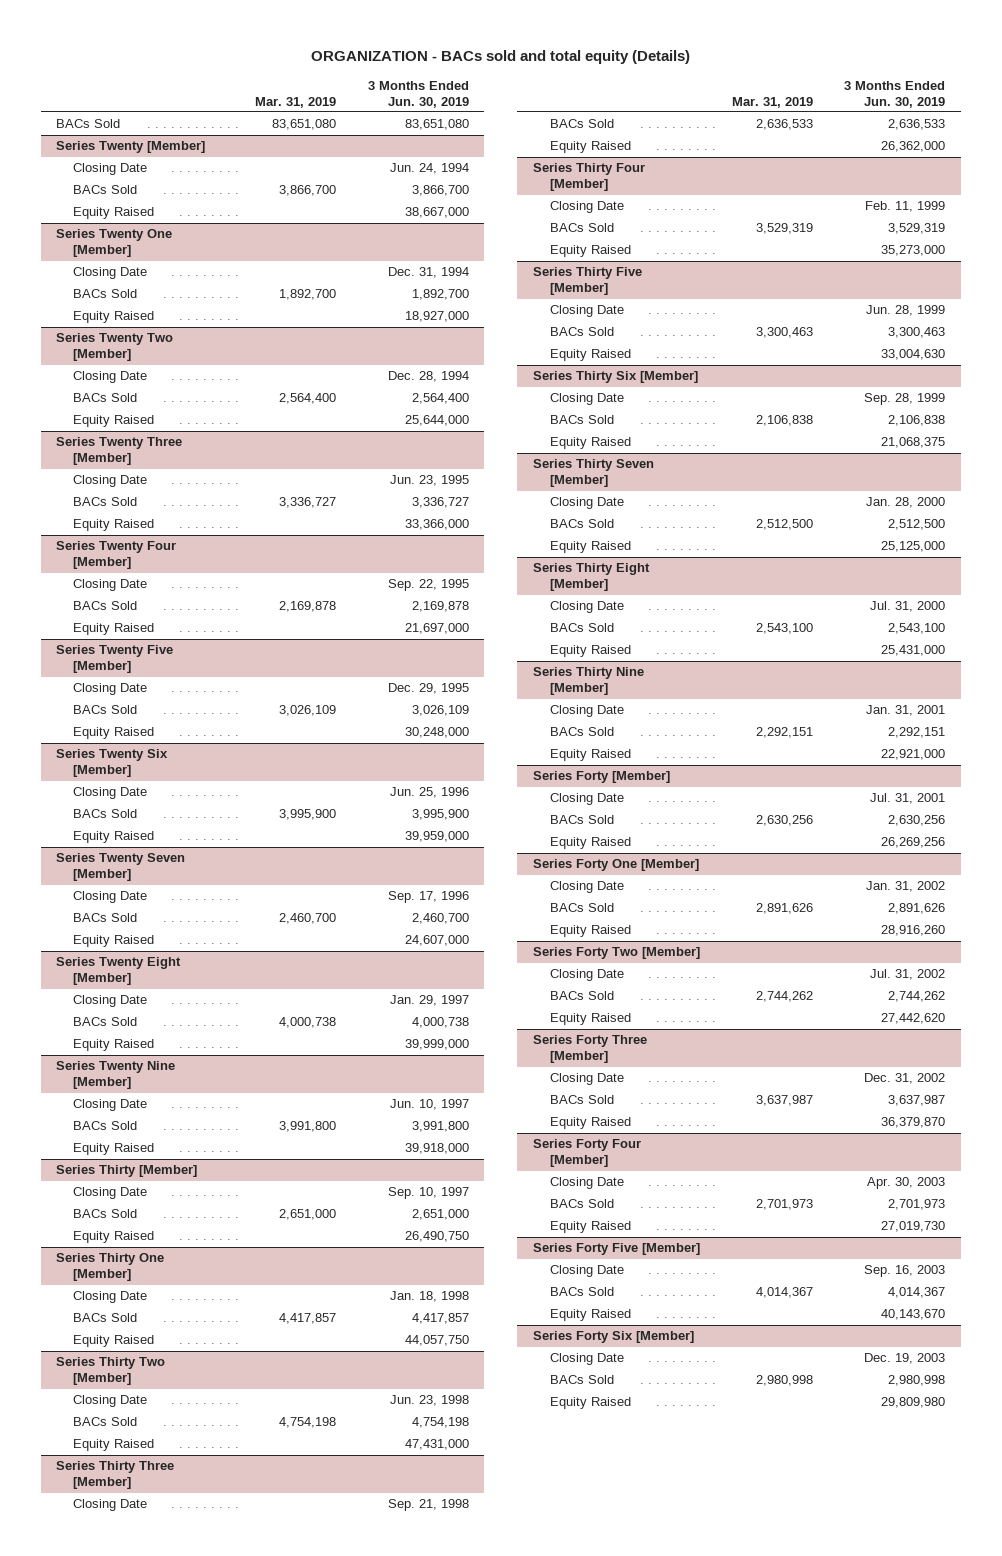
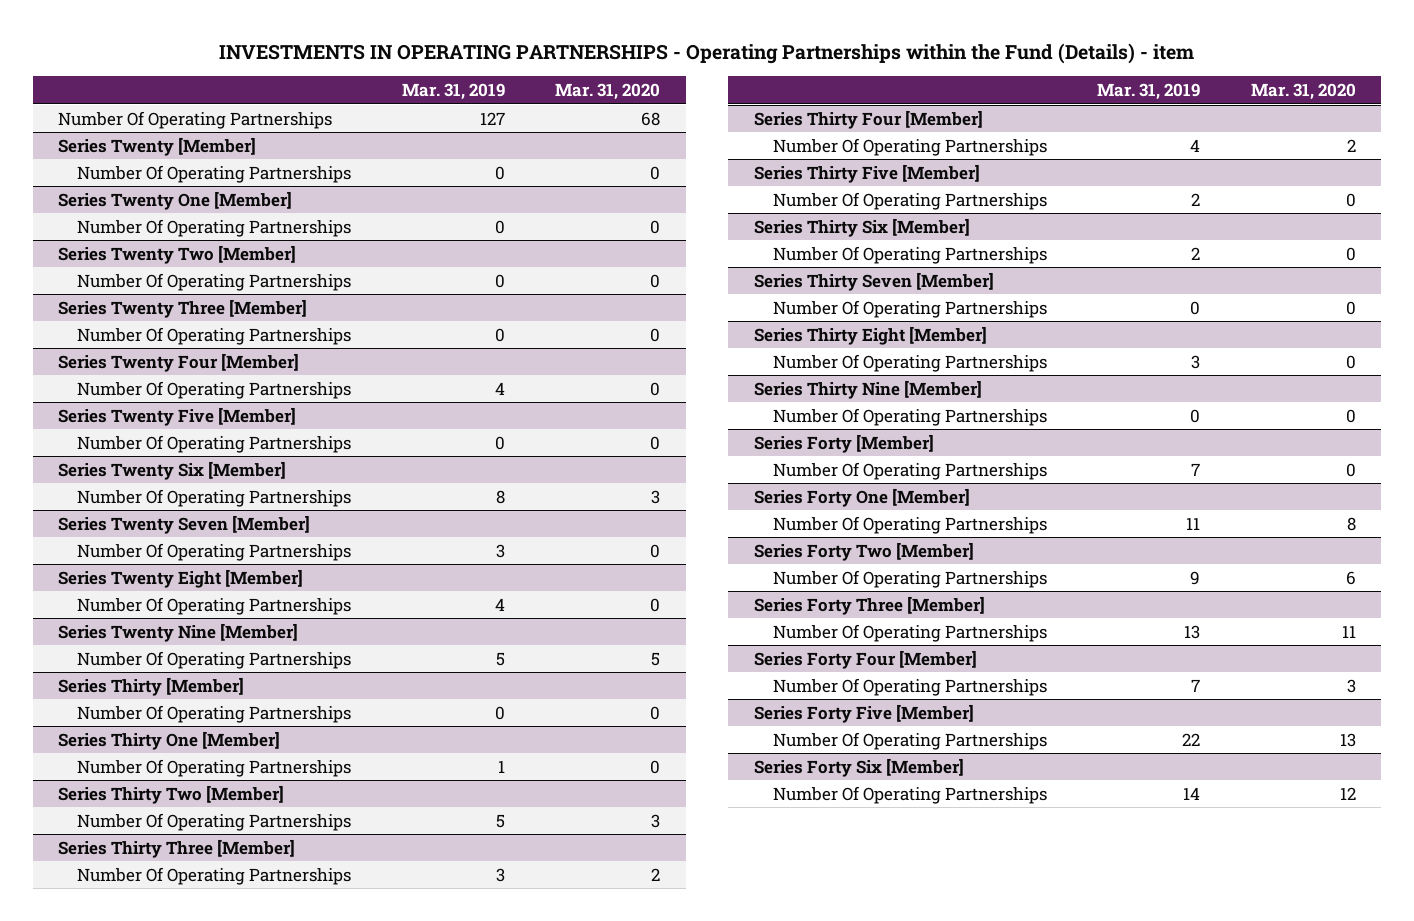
[310,50,690,65] ORGANIZATION - BACs sold and total equity (Details) -> [218,43,1194,65] INVESTMENTS IN OPERATING PARTNERSHIPS - Operating Partnerships within the Fund (Details) - item
[367,80,469,108] 3 Months Ended Jun. 30, 2019 -> none
none -> [555,83,661,101] Mar. 31, 2020
[56,119,121,129] BACs Sold -> none
none -> [57,110,332,129] Number Of Operating Partnerships
[73,163,148,176] Closing Date -> none
[73,185,138,195] BACs Sold -> none
[73,207,155,220] Equity Raised -> none
none -> [76,164,351,183] Number Of Operating Partnerships
[73,267,148,280] Closing Date -> none
[73,289,138,299] BACs Sold -> none
[73,311,155,324] Equity Raised -> none
none -> [76,218,351,237] Number Of Operating Partnerships
[73,371,148,384] Closing Date -> none
[73,393,138,403] BACs Sold -> none
[73,415,155,428] Equity Raised -> none
none -> [76,272,351,291] Number Of Operating Partnerships
[73,475,148,488] Closing Date -> none
[73,497,138,507] BACs Sold -> none
[73,519,155,532] Equity Raised -> none
none -> [76,326,351,345] Number Of Operating Partnerships
[73,579,148,592] Closing Date -> none
[73,601,138,611] BACs Sold -> none
[73,623,155,636] Equity Raised -> none
none -> [76,380,351,399] Number Of Operating Partnerships
[73,683,148,696] Closing Date -> none
[73,705,138,715] BACs Sold -> none
[73,727,155,740] Equity Raised -> none
none -> [76,434,351,453] Number Of Operating Partnerships
[73,787,148,800] Closing Date -> none
[73,809,138,819] BACs Sold -> none
[73,831,155,844] Equity Raised -> none
none -> [76,488,351,507] Number Of Operating Partnerships
[73,891,148,904] Closing Date -> none
[73,913,138,923] BACs Sold -> none
[73,935,155,948] Equity Raised -> none
none -> [76,542,351,561] Number Of Operating Partnerships
[73,995,148,1008] Closing Date -> none
[73,1017,138,1027] BACs Sold -> none
[73,1039,155,1052] Equity Raised -> none
none -> [76,596,351,615] Number Of Operating Partnerships
[73,1099,148,1112] Closing Date -> none
[73,1121,138,1131] BACs Sold -> none
[73,1143,155,1156] Equity Raised -> none
none -> [76,650,351,669] Number Of Operating Partnerships
[73,1187,148,1200] Closing Date -> none
[73,1209,138,1219] BACs Sold -> none
[73,1231,155,1244] Equity Raised -> none
none -> [76,704,351,723] Number Of Operating Partnerships
[73,1291,148,1304] Closing Date -> none
[73,1313,138,1323] BACs Sold -> none
[73,1335,155,1348] Equity Raised -> none
none -> [76,758,351,777] Number Of Operating Partnerships
[73,1395,148,1408] Closing Date -> none
[73,1417,138,1427] BACs Sold -> none
[73,1439,155,1452] Equity Raised -> none
none -> [76,812,351,831] Number Of Operating Partnerships
[73,1499,148,1512] Closing Date -> none
[549,119,614,129] BACs Sold -> none
[549,141,631,154] Equity Raised -> none
none -> [76,866,351,885] Number Of Operating Partnerships
[549,201,624,214] Closing Date -> none
[549,223,614,233] BACs Sold -> none
[549,245,631,258] Equity Raised -> none
none -> [772,137,1047,156] Number Of Operating Partnerships
[549,305,624,318] Closing Date -> none
[549,327,614,337] BACs Sold -> none
[549,349,631,362] Equity Raised -> none
none -> [772,191,1047,210] Number Of Operating Partnerships
[549,393,624,406] Closing Date -> none
[549,415,614,425] BACs Sold -> none
[549,437,631,450] Equity Raised -> none
none -> [772,245,1047,264] Number Of Operating Partnerships
[549,497,624,510] Closing Date -> none
[549,519,614,529] BACs Sold -> none
[549,541,631,554] Equity Raised -> none
none -> [772,299,1047,318] Number Of Operating Partnerships
[549,601,624,614] Closing Date -> none
[549,623,614,633] BACs Sold -> none
[549,645,631,658] Equity Raised -> none
none -> [772,353,1047,372] Number Of Operating Partnerships
[549,705,624,718] Closing Date -> none
[549,727,614,737] BACs Sold -> none
[549,749,631,762] Equity Raised -> none
none -> [772,407,1047,426] Number Of Operating Partnerships
[549,793,624,806] Closing Date -> none
[549,815,614,825] BACs Sold -> none
[549,837,631,850] Equity Raised -> none
none -> [772,461,1047,480] Number Of Operating Partnerships
[549,881,624,894] Closing Date -> none
[549,903,614,913] BACs Sold -> none
[549,925,631,938] Equity Raised -> none
none -> [772,515,1047,534] Number Of Operating Partnerships
[549,969,624,982] Closing Date -> none
[549,991,614,1001] BACs Sold -> none
[549,1013,631,1026] Equity Raised -> none
none -> [772,569,1047,588] Number Of Operating Partnerships
[549,1073,624,1086] Closing Date -> none
[549,1095,614,1105] BACs Sold -> none
[549,1117,631,1130] Equity Raised -> none
none -> [772,623,1047,642] Number Of Operating Partnerships
[549,1177,624,1190] Closing Date -> none
[549,1199,614,1209] BACs Sold -> none
[549,1221,631,1234] Equity Raised -> none
none -> [772,677,1047,696] Number Of Operating Partnerships
[549,1265,624,1278] Closing Date -> none
[549,1287,614,1297] BACs Sold -> none
[549,1309,631,1322] Equity Raised -> none
none -> [772,731,1047,750] Number Of Operating Partnerships
[549,1353,624,1366] Closing Date -> none
[549,1375,614,1385] BACs Sold -> none
[549,1397,631,1410] Equity Raised -> none
none -> [772,785,1047,804] Number Of Operating Partnerships

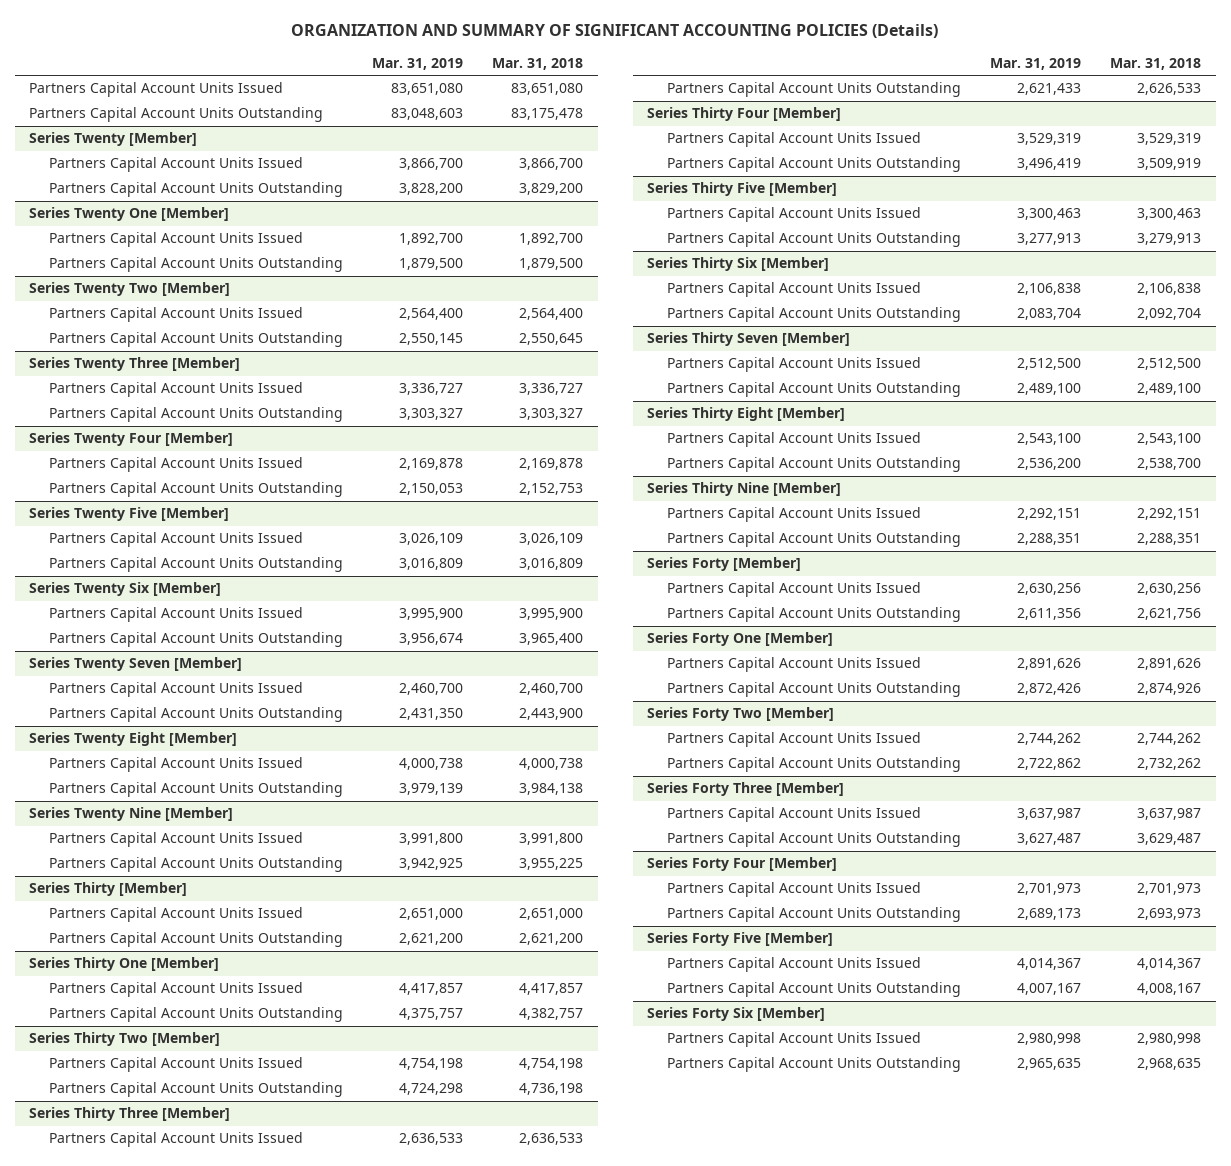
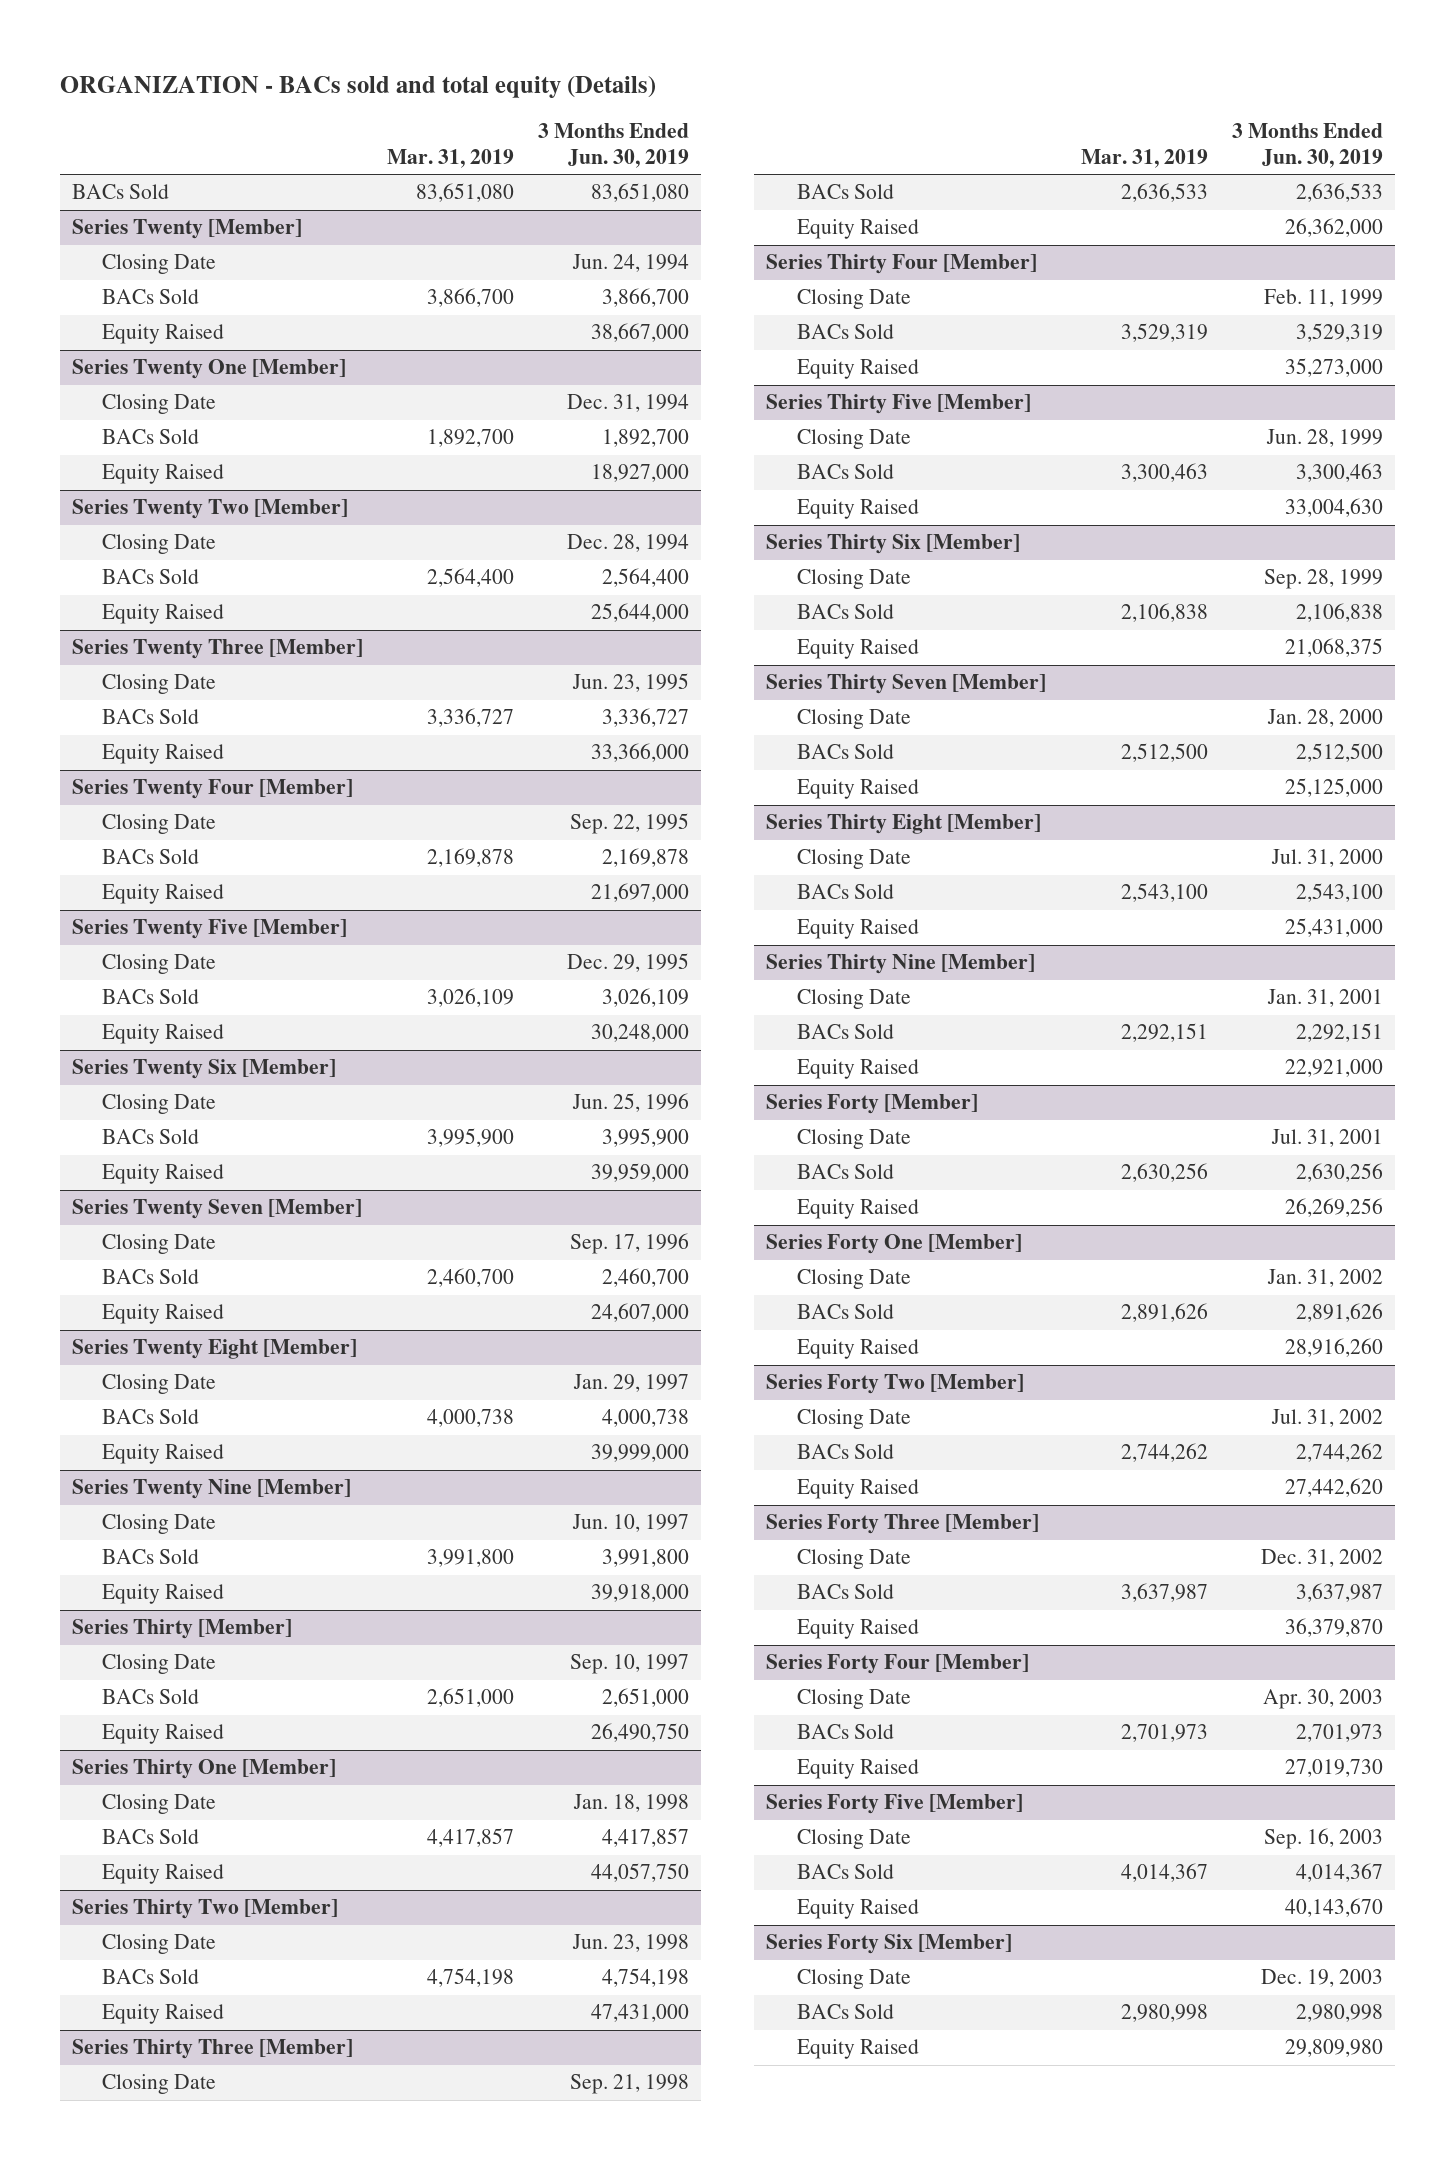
[291,24,939,39] ORGANIZATION AND SUMMARY OF SIGNIFICANT ACCOUNTING POLICIES (Details) -> [59,75,656,98] ORGANIZATION - BACs sold and total equity (Details)
[492,57,584,70] Mar. 31, 2018 -> none
none -> [537,123,689,168] 3 Months Ended Jun. 30, 2019
[29,107,324,123] Partners Capital Account Units Outstanding -> none
[29,82,284,98] Partners Capital Account Units Issued -> [71,184,169,200] BACs Sold
[48,182,343,198] Partners Capital Account Units Outstanding -> none
none -> [102,254,217,275] Closing Date
[48,157,303,173] Partners Capital Account Units Issued -> [102,289,200,305] BACs Sold
none -> [102,324,225,345] Equity Raised
[48,257,343,273] Partners Capital Account Units Outstanding -> none
none -> [102,394,217,415] Closing Date
[48,232,303,248] Partners Capital Account Units Issued -> [102,429,200,445] BACs Sold
none -> [102,464,225,485] Equity Raised
[48,332,343,348] Partners Capital Account Units Outstanding -> none
none -> [102,534,217,555] Closing Date
[48,307,303,323] Partners Capital Account Units Issued -> [102,569,200,585] BACs Sold
none -> [102,604,225,625] Equity Raised
[48,407,343,423] Partners Capital Account Units Outstanding -> none
none -> [102,674,217,695] Closing Date
[48,382,303,398] Partners Capital Account Units Issued -> [102,709,200,725] BACs Sold
none -> [102,744,225,765] Equity Raised
[48,482,343,498] Partners Capital Account Units Outstanding -> none
none -> [102,814,217,835] Closing Date
[48,457,303,473] Partners Capital Account Units Issued -> [102,849,200,865] BACs Sold
none -> [102,884,225,905] Equity Raised
[48,557,343,573] Partners Capital Account Units Outstanding -> none
none -> [102,954,217,975] Closing Date
[48,532,303,548] Partners Capital Account Units Issued -> [102,989,200,1005] BACs Sold
none -> [102,1024,225,1045] Equity Raised
[48,632,343,648] Partners Capital Account Units Outstanding -> none
none -> [102,1094,217,1115] Closing Date
[48,607,303,623] Partners Capital Account Units Issued -> [102,1129,200,1145] BACs Sold
none -> [102,1164,225,1185] Equity Raised
[48,707,343,723] Partners Capital Account Units Outstanding -> none
none -> [102,1234,217,1255] Closing Date
[48,682,303,698] Partners Capital Account Units Issued -> [102,1269,200,1285] BACs Sold
none -> [102,1304,225,1325] Equity Raised
[48,782,343,798] Partners Capital Account Units Outstanding -> none
none -> [102,1374,217,1395] Closing Date
[48,757,303,773] Partners Capital Account Units Issued -> [102,1409,200,1425] BACs Sold
none -> [102,1444,225,1465] Equity Raised
[48,857,343,873] Partners Capital Account Units Outstanding -> none
none -> [102,1514,217,1535] Closing Date
[48,832,303,848] Partners Capital Account Units Issued -> [102,1549,200,1565] BACs Sold
none -> [102,1584,225,1605] Equity Raised
[48,932,343,948] Partners Capital Account Units Outstanding -> none
none -> [102,1654,217,1675] Closing Date
[48,907,303,923] Partners Capital Account Units Issued -> [102,1689,200,1705] BACs Sold
none -> [102,1724,225,1745] Equity Raised
[48,1007,343,1023] Partners Capital Account Units Outstanding -> none
none -> [102,1794,217,1815] Closing Date
[48,982,303,998] Partners Capital Account Units Issued -> [102,1829,200,1845] BACs Sold
none -> [102,1864,225,1885] Equity Raised
[48,1082,343,1098] Partners Capital Account Units Outstanding -> none
none -> [102,1934,217,1955] Closing Date
[48,1057,303,1073] Partners Capital Account Units Issued -> [102,1969,200,1985] BACs Sold
none -> [102,2004,225,2025] Equity Raised
[666,82,961,98] Partners Capital Account Units Outstanding -> none
none -> [102,2074,217,2095] Closing Date
[48,1132,303,1148] Partners Capital Account Units Issued -> [796,184,894,200] BACs Sold
none -> [796,219,919,240] Equity Raised
[666,157,961,173] Partners Capital Account Units Outstanding -> none
none -> [796,289,911,310] Closing Date
[666,132,921,148] Partners Capital Account Units Issued -> [796,324,894,340] BACs Sold
none -> [796,359,919,380] Equity Raised
[666,232,961,248] Partners Capital Account Units Outstanding -> none
none -> [796,429,911,450] Closing Date
[666,207,921,223] Partners Capital Account Units Issued -> [796,464,894,480] BACs Sold
none -> [796,499,919,520] Equity Raised
[666,307,961,323] Partners Capital Account Units Outstanding -> none
none -> [796,569,911,590] Closing Date
[666,282,921,298] Partners Capital Account Units Issued -> [796,604,894,620] BACs Sold
none -> [796,639,919,660] Equity Raised
[666,382,961,398] Partners Capital Account Units Outstanding -> none
none -> [796,709,911,730] Closing Date
[666,357,921,373] Partners Capital Account Units Issued -> [796,744,894,760] BACs Sold
none -> [796,779,919,800] Equity Raised
[666,457,961,473] Partners Capital Account Units Outstanding -> none
none -> [796,849,911,870] Closing Date
[666,432,921,448] Partners Capital Account Units Issued -> [796,884,894,900] BACs Sold
none -> [796,919,919,940] Equity Raised
[666,532,961,548] Partners Capital Account Units Outstanding -> none
none -> [796,989,911,1010] Closing Date
[666,507,921,523] Partners Capital Account Units Issued -> [796,1024,894,1040] BACs Sold
none -> [796,1059,919,1080] Equity Raised
[666,607,961,623] Partners Capital Account Units Outstanding -> none
none -> [796,1129,911,1150] Closing Date
[666,582,921,598] Partners Capital Account Units Issued -> [796,1164,894,1180] BACs Sold
none -> [796,1199,919,1220] Equity Raised
[666,682,961,698] Partners Capital Account Units Outstanding -> none
none -> [796,1269,911,1290] Closing Date
[666,657,921,673] Partners Capital Account Units Issued -> [796,1304,894,1320] BACs Sold
none -> [796,1339,919,1360] Equity Raised
[666,757,961,773] Partners Capital Account Units Outstanding -> none
none -> [796,1409,911,1430] Closing Date
[666,732,921,748] Partners Capital Account Units Issued -> [796,1444,894,1460] BACs Sold
none -> [796,1479,919,1500] Equity Raised
[666,832,961,848] Partners Capital Account Units Outstanding -> none
none -> [796,1549,911,1570] Closing Date
[666,807,921,823] Partners Capital Account Units Issued -> [796,1584,894,1600] BACs Sold
none -> [796,1619,919,1640] Equity Raised
[666,907,961,923] Partners Capital Account Units Outstanding -> none
none -> [796,1689,911,1710] Closing Date
[666,882,921,898] Partners Capital Account Units Issued -> [796,1724,894,1740] BACs Sold
none -> [796,1759,919,1780] Equity Raised
[666,982,961,998] Partners Capital Account Units Outstanding -> none
none -> [796,1829,911,1850] Closing Date
[666,957,921,973] Partners Capital Account Units Issued -> [796,1864,894,1880] BACs Sold
none -> [796,1899,919,1920] Equity Raised
[666,1057,961,1073] Partners Capital Account Units Outstanding -> none
none -> [796,1969,911,1990] Closing Date
[666,1032,921,1048] Partners Capital Account Units Issued -> [796,2004,894,2020] BACs Sold
none -> [796,2039,919,2060] Equity Raised

